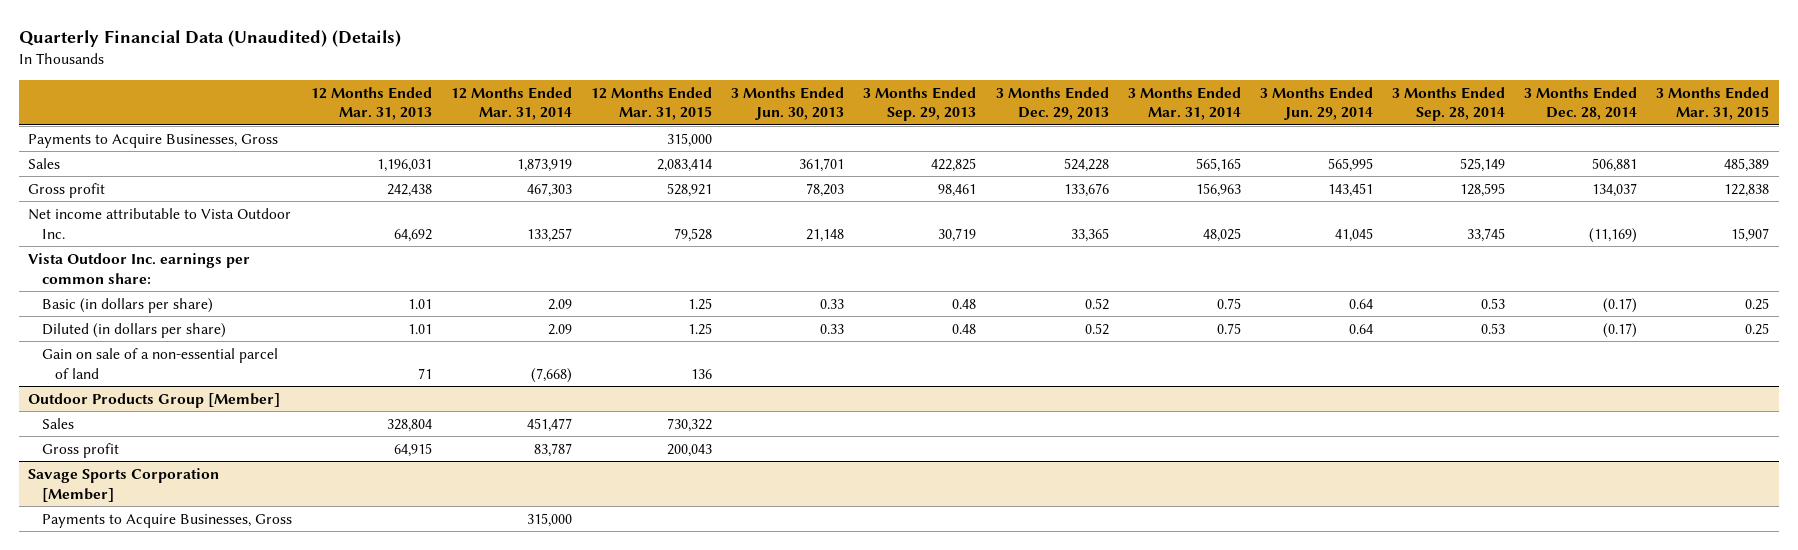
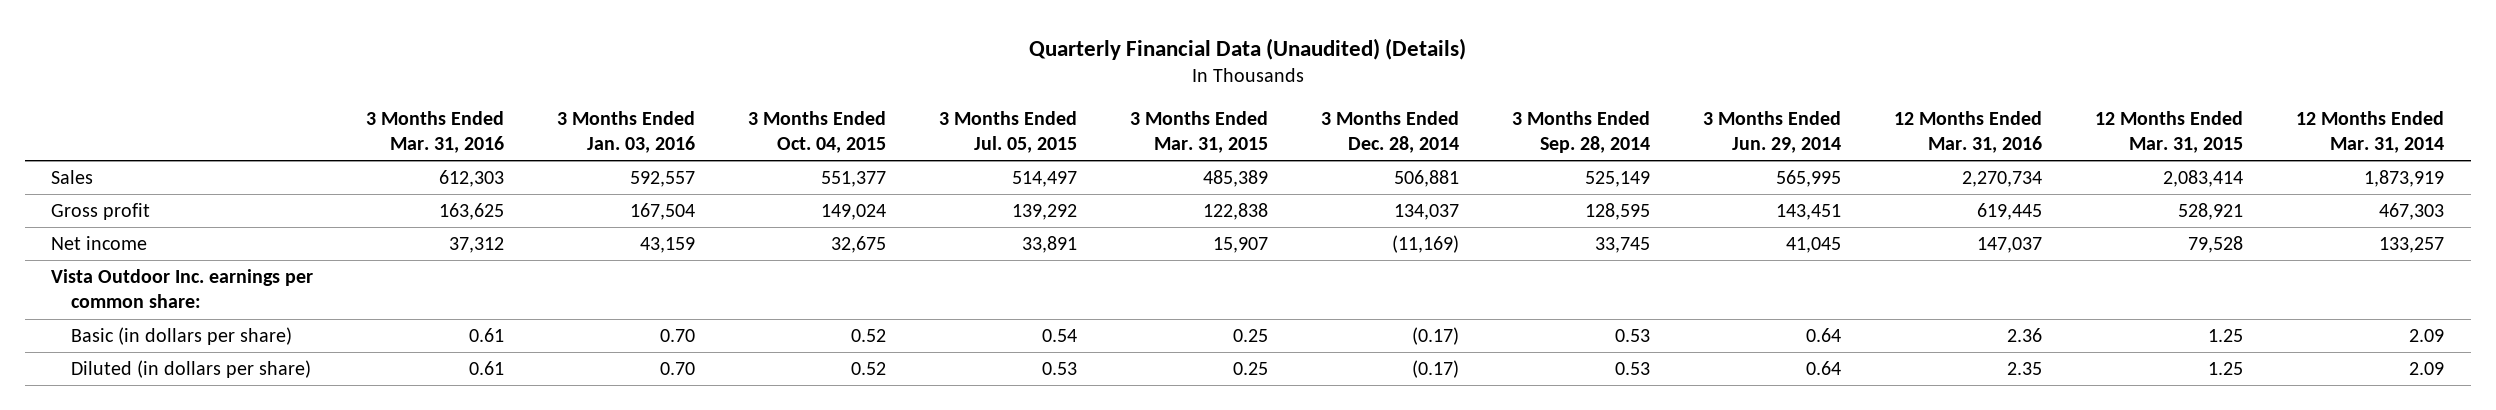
[310,86,432,121] 12 Months Ended Mar. 31, 2013 -> none
[731,86,845,121] 3 Months Ended Jun. 30, 2013 -> none
[863,86,977,122] 3 Months Ended Sep. 29, 2013 -> none
[995,86,1109,121] 3 Months Ended Dec. 29, 2013 -> none
[1127,86,1241,121] 3 Months Ended Mar. 31, 2014 -> none
none -> [366,110,505,154] 3 Months Ended Mar. 31, 2016
none -> [557,110,696,154] 3 Months Ended Jan. 03, 2016
none -> [748,110,887,154] 3 Months Ended Oct. 04, 2015
none -> [939,110,1078,154] 3 Months Ended Jul. 05, 2015
none -> [1894,110,2043,154] 12 Months Ended Mar. 31, 2016
[28,133,279,148] Payments to Acquire Businesses, Gross -> none
[28,207,292,239] Net income attributable to Vista Outdoor Inc. -> [51,236,148,251] Net income
[41,347,278,379] Gain on sale of a non-essential parcel of land -> none
[28,392,281,408] Outdoor Products Group [Member] -> none
[41,417,74,429] Sales -> none
[41,442,119,458] Gross profit -> none
[28,467,220,502] Savage Sports Corporation [Member] -> none
[41,513,292,528] Payments to Acquire Businesses, Gross -> none

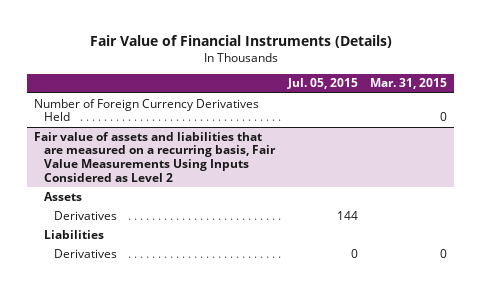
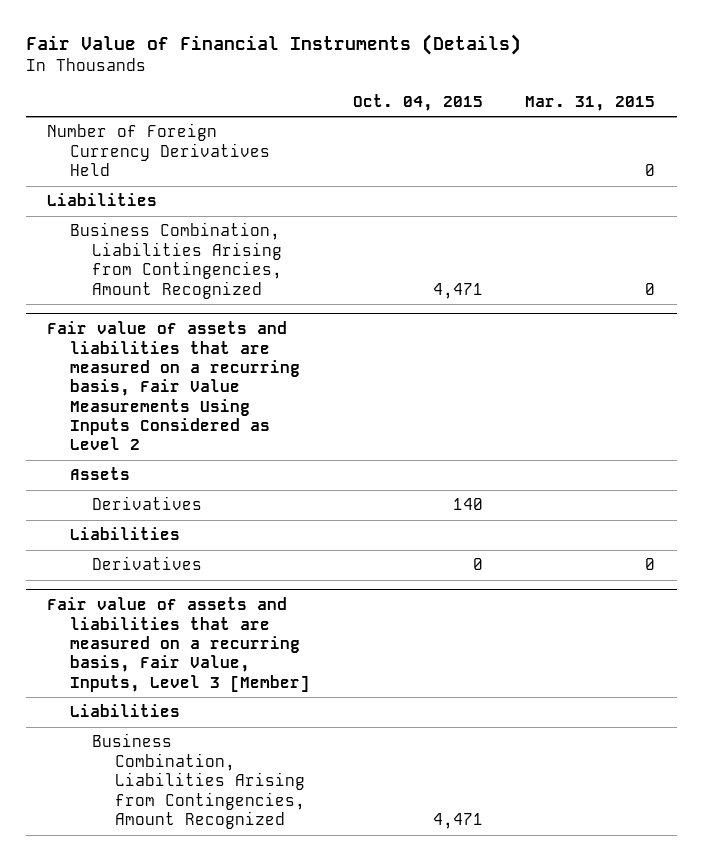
[286,78,358,90] Jul. 05, 2015 -> none
none -> [352,93,483,111] Oct. 04, 2015
none -> [47,193,158,207] Liabilities
none -> [69,222,283,299] Business Combination, Liabilities Arising from Contingencies, Amount Recognized
none -> [47,597,310,692] Fair value of assets and liabilities that are measured on a recurring basis, Fair Value, Inputs, Level 3 [Member]
none -> [69,704,180,718] Liabilities
none -> [92,733,306,829] Business Combination, Liabilities Arising from Contingencies, Amount Recognized

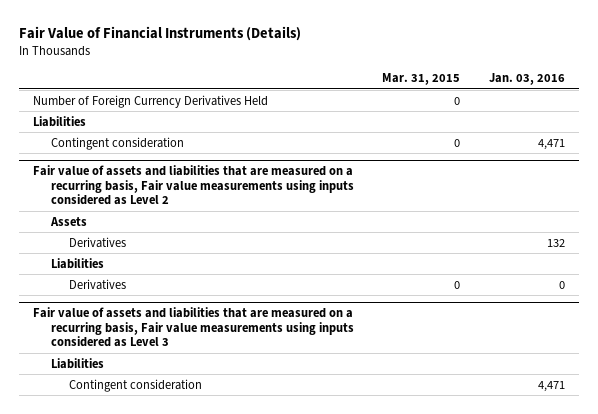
[352,93,483,111] Oct. 04, 2015 -> none
none -> [488,73,565,86] Jan. 03, 2016
[69,222,283,299] Business Combination, Liabilities Arising from Contingencies, Amount Recognized -> [51,136,185,150] Contingent consideration
[47,321,300,451] Fair value of assets and liabilities that are measured on a recurring basis, Fair Value Measurements Using Inputs Considered as Level 2 -> [32,165,355,206] Fair value of assets and liabilities that are measured on a recurring basis, Fair value measurements using inputs considered as Level 2
[47,597,310,692] Fair value of assets and liabilities that are measured on a recurring basis, Fair Value, Inputs, Level 3 [Member] -> [32,307,355,348] Fair value of assets and liabilities that are measured on a recurring basis, Fair value measurements using inputs considered as Level 3
[92,733,306,829] Business Combination, Liabilities Arising from Contingencies, Amount Recognized -> [69,378,203,392] Contingent consideration

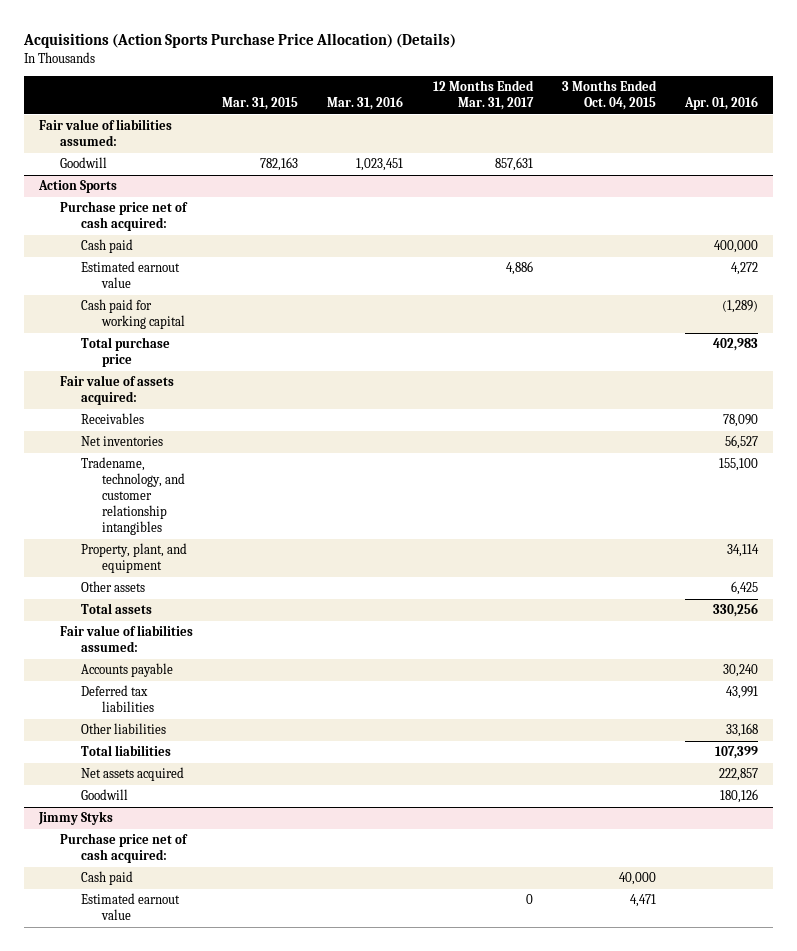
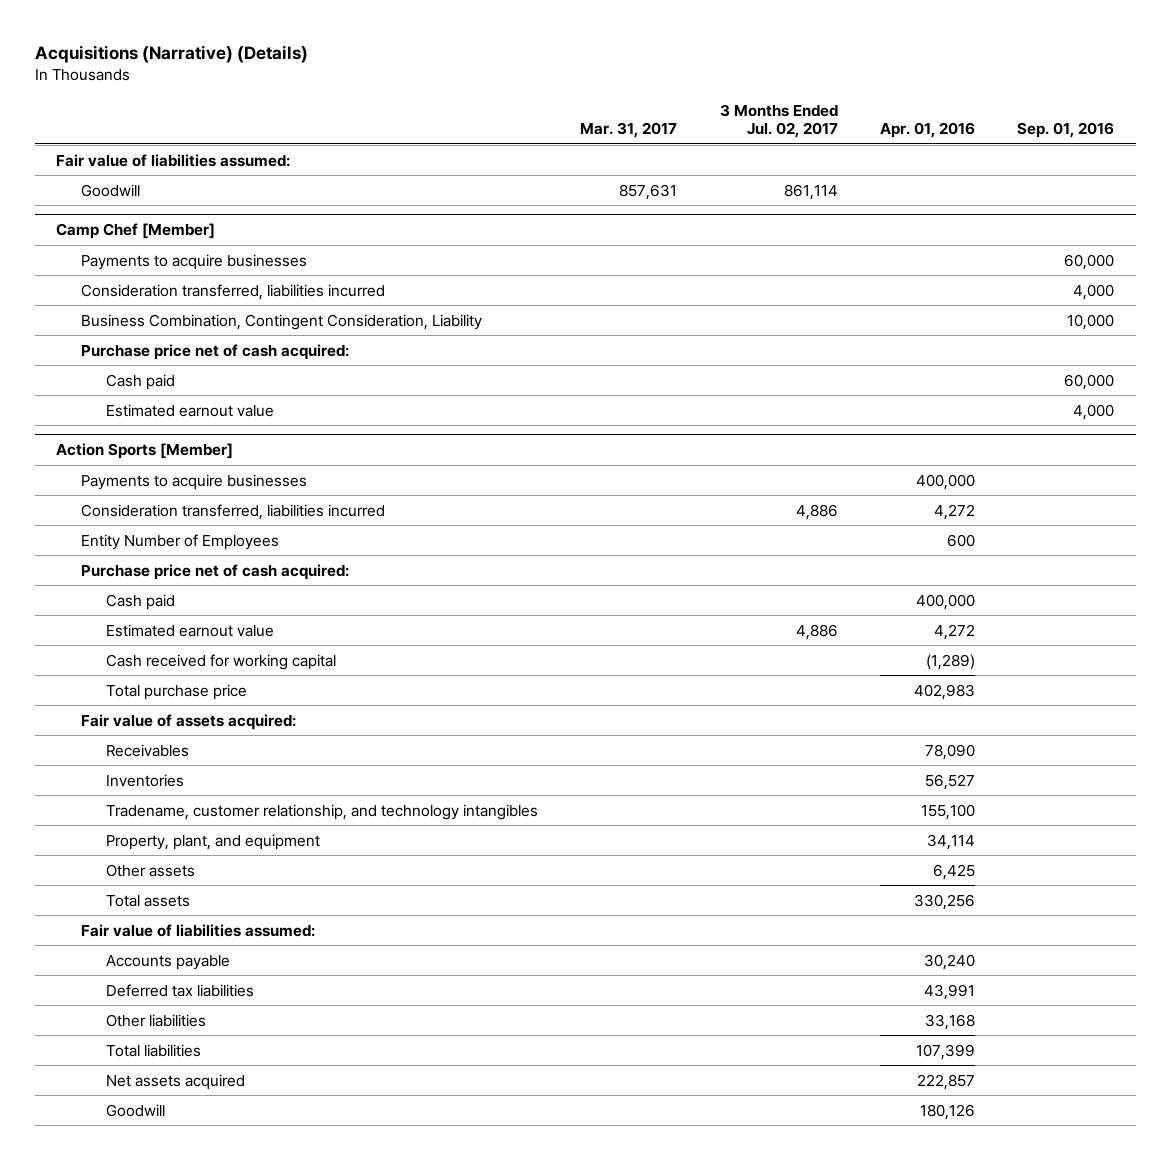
[23,32,457,48] Acquisitions (Action Sports Purchase Price Allocation) (Details) -> [35,44,309,63] Acquisitions (Narrative) (Details)
[222,97,299,111] Mar. 31, 2015 -> none
[327,96,404,111] Mar. 31, 2016 -> none
[432,80,534,111] 12 Months Ended Mar. 31, 2017 -> none
[561,80,657,111] 3 Months Ended Oct. 04, 2015 -> none
none -> [580,122,678,139] Mar. 31, 2017
none -> [719,103,838,139] 3 Months Ended Jul. 02, 2017
none -> [1017,122,1115,139] Sep. 01, 2016
[38,180,118,194] Action Sports -> none
none -> [56,222,216,239] Camp Chef [Member]
none -> [80,253,307,270] Payments to acquire businesses
none -> [80,283,385,300] Consideration transferred, liabilities incurred
none -> [80,313,482,330] Business Combination, Contingent Consideration, Liability
none -> [105,373,175,390] Cash paid
none -> [105,403,274,417] Estimated earnout value
none -> [56,442,234,459] Action Sports [Member]
none -> [80,473,307,490] Payments to acquire businesses
none -> [80,503,385,520] Consideration transferred, liabilities incurred
none -> [80,533,279,550] Entity Number of Employees
none -> [80,563,349,580] Purchase price net of cash acquired:
[80,299,185,330] Cash paid for working capital -> [105,653,336,670] Cash received for working capital
[80,436,163,447] Net inventories -> [105,773,184,787] Inventories
[80,457,185,536] Tradename, technology, and customer relationship intangibles -> [105,803,538,820] Tradename, customer relationship, and technology intangibles
[38,811,114,826] Jimmy Styks -> none
[59,833,188,864] Purchase price net of cash acquired: -> none
[80,871,133,886] Cash paid -> none
[80,893,180,921] Estimated earnout value -> none

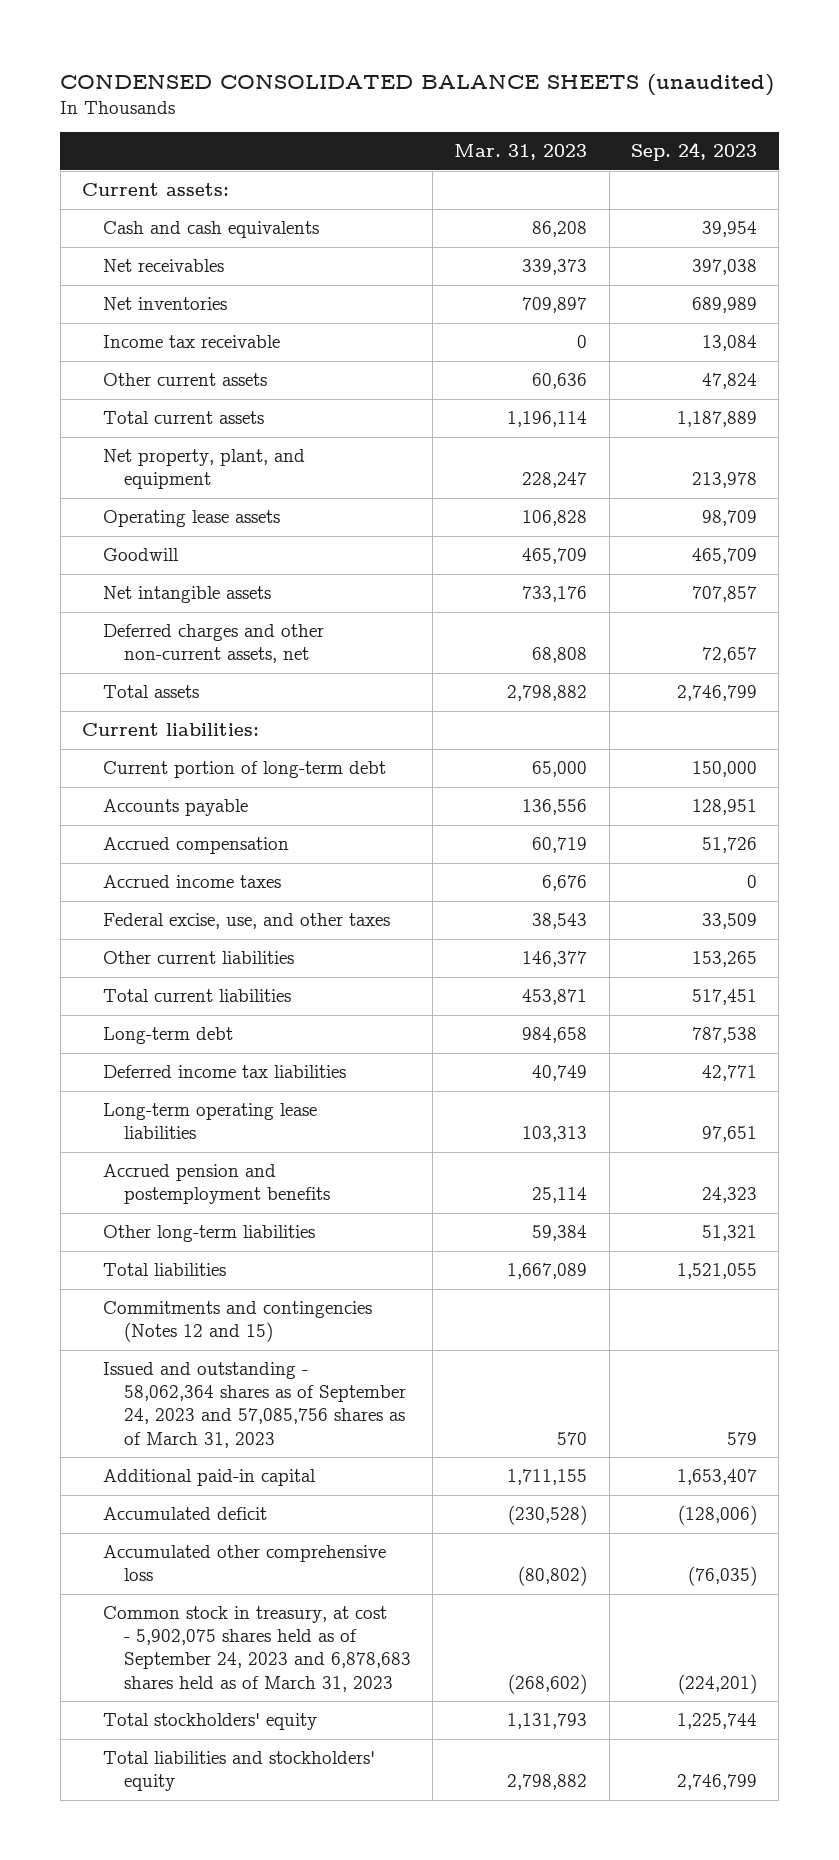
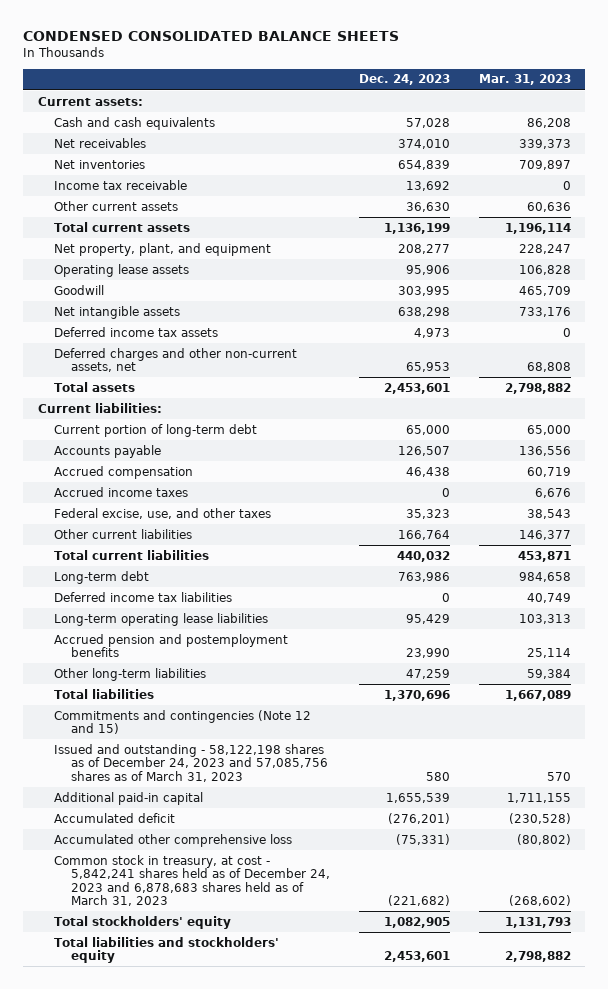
[60,73,775,96] CONDENSED CONSOLIDATED BALANCE SHEETS (unaudited) -> [23,31,400,42] CONDENSED CONSOLIDATED BALANCE SHEETS
[630,142,757,162] Sep. 24, 2023 -> none
none -> [358,74,450,86] Dec. 24, 2023
none -> [54,326,219,337] Deferred income tax assets
[102,1301,372,1343] Commitments and contingencies (Notes 12 and 15) -> [54,709,312,735] Commitments and contingencies (Note 12 and 15)
[102,1362,406,1448] Issued and outstanding - 58,062,364 shares as of September 24, 2023 and 57,085,756 shares as of March 31, 2023 -> [54,743,328,782] Issued and outstanding - 58,122,198 shares as of December 24, 2023 and 57,085,756 shares as of March 31, 2023
[102,1606,411,1692] Common stock in treasury, at cost - 5,902,075 shares held as of September 24, 2023 and 6,878,683 shares held as of March 31, 2023 -> [54,854,330,907] Common stock in treasury, at cost - 5,842,241 shares held as of December 24, 2023 and 6,878,683 shares held as of March 31, 2023

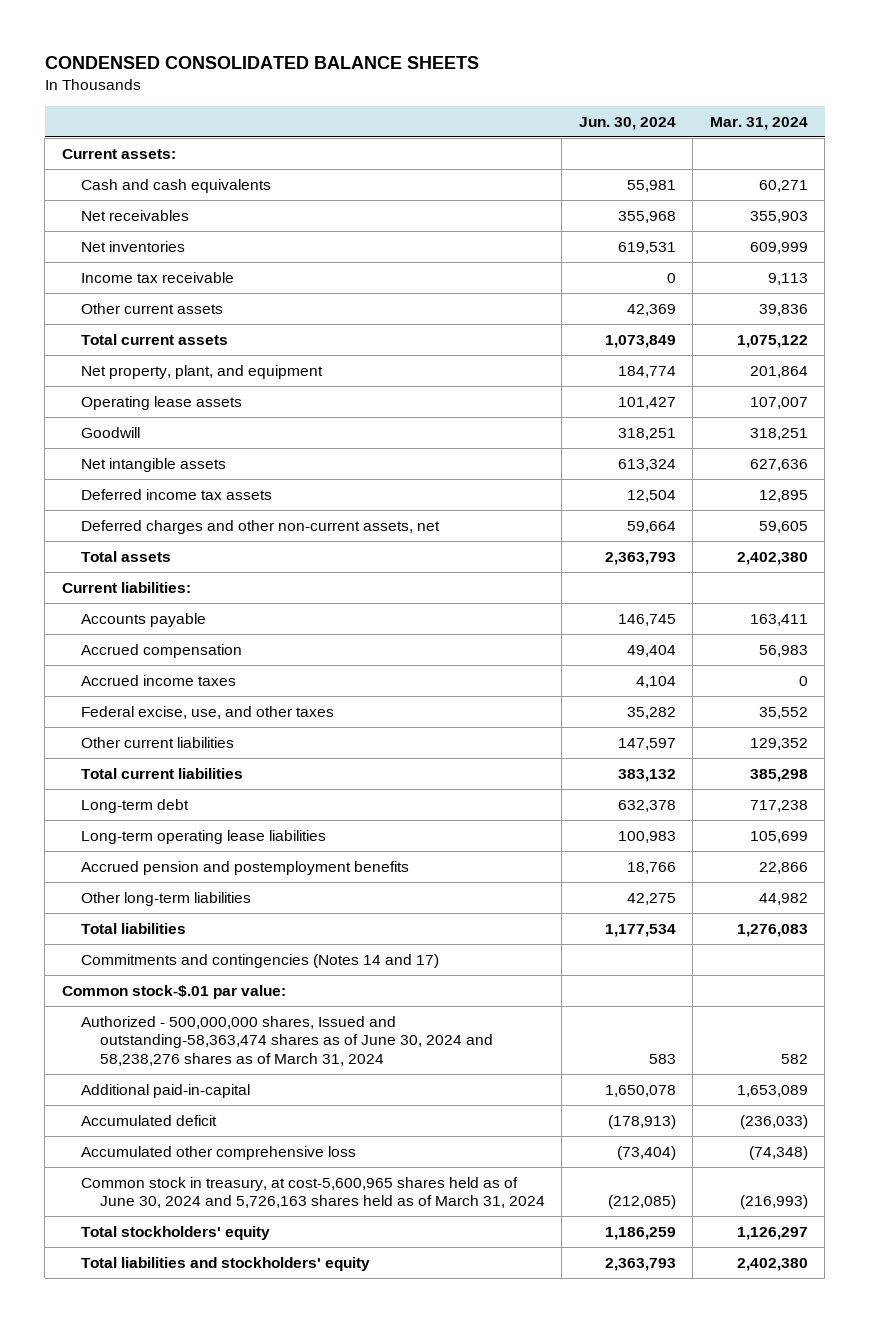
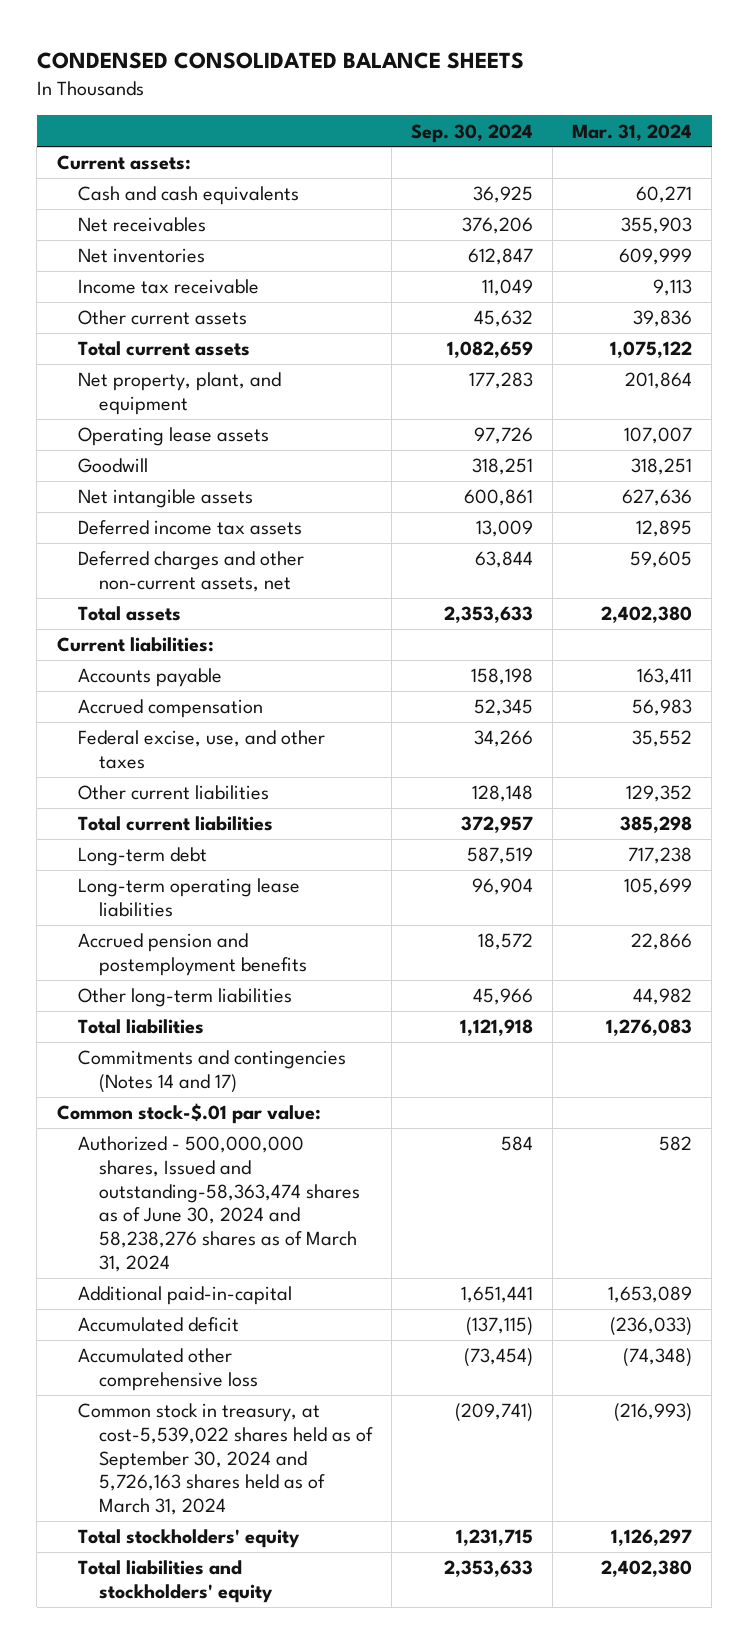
[578,116,676,130] Jun. 30, 2024 -> none
none -> [410,123,533,143] Sep. 30, 2024
[80,674,236,686] Accrued income taxes -> none
[80,1176,545,1209] Common stock in treasury, at cost-5,600,965 shares held as of June 30, 2024 and 5,726,163 shares held as of March 31, 2024 -> [77,1403,373,1516] Common stock in treasury, at cost-5,539,022 shares held as of September 30, 2024 and 5,726,163 shares held as of March 31, 2024

